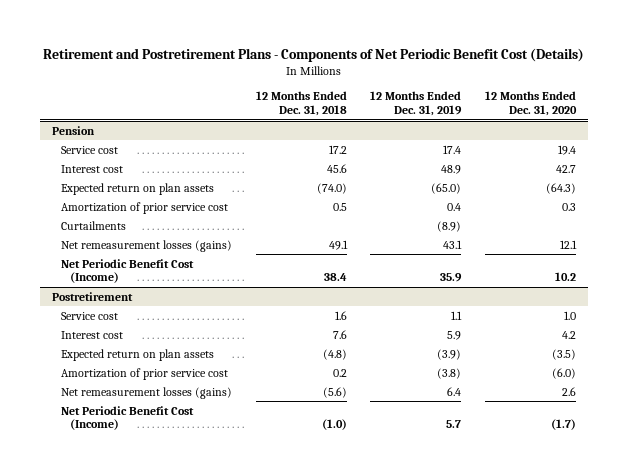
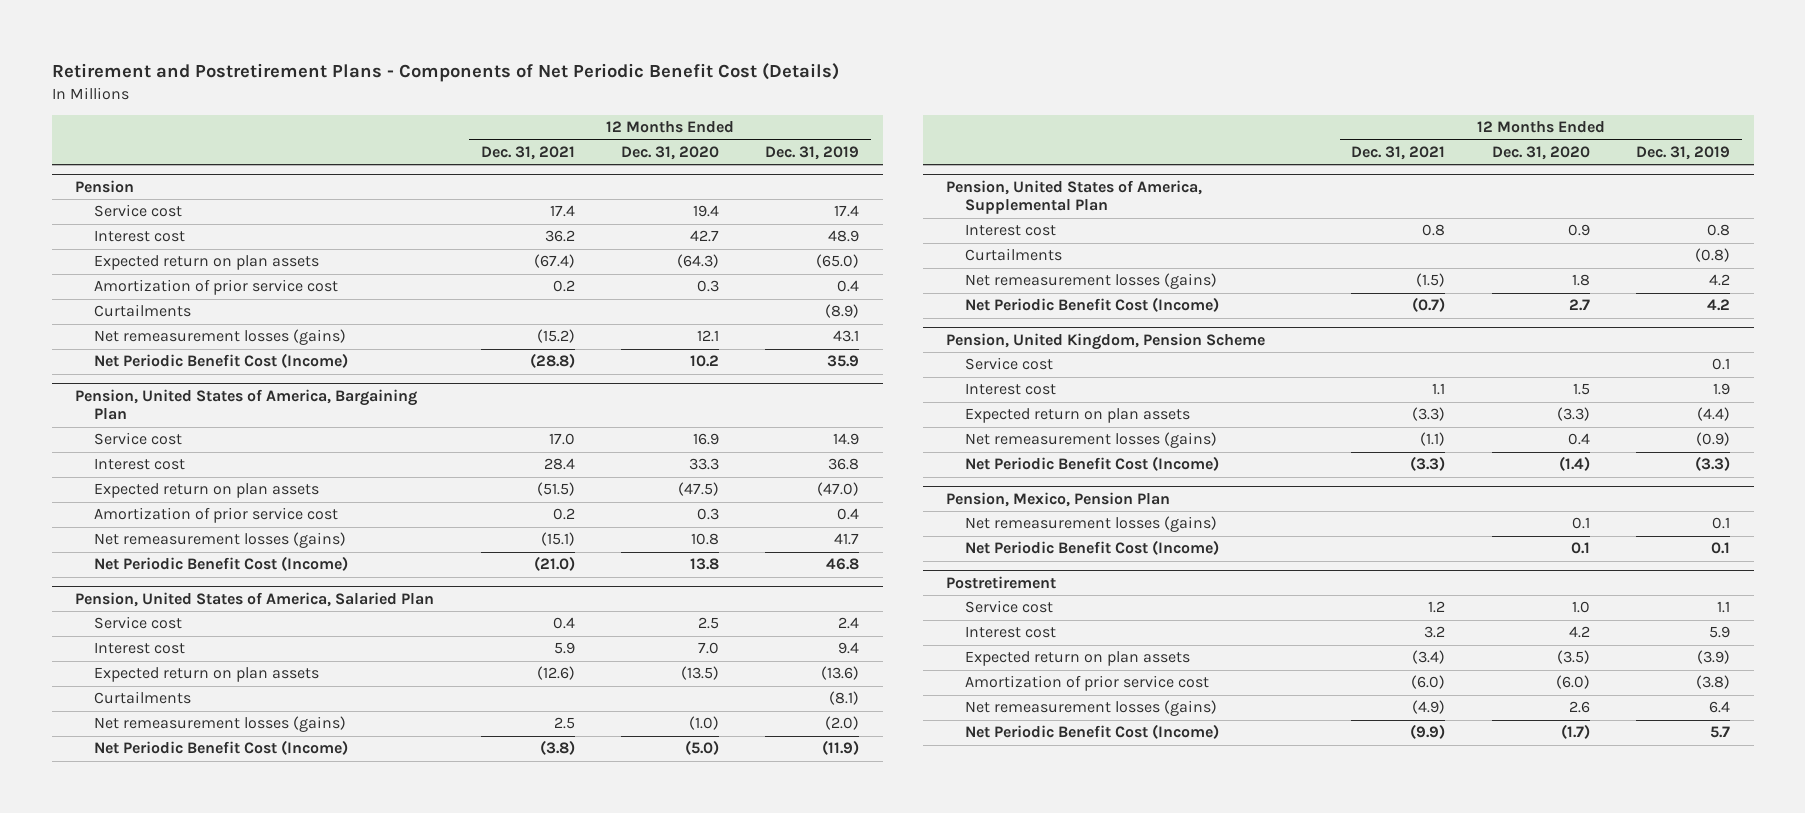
[255,91,347,117] 12 Months Ended Dec. 31, 2018 -> none
none -> [480,145,575,160] Dec. 31, 2021
none -> [75,388,418,421] Pension, United States of America, Bargaining Plan
none -> [93,432,182,446] Service cost
none -> [93,458,185,471] Interest cost
none -> [93,483,319,499] Expected return on plan assets
none -> [93,507,338,524] Amortization of prior service cost
none -> [93,532,346,549] Net remeasurement losses (gains)
none -> [93,556,348,572] Net Periodic Benefit Cost (Income)
none -> [75,591,435,607] Pension, United States of America, Salaried Plan
none -> [93,616,182,630] Service cost
none -> [93,642,185,655] Interest cost
none -> [93,667,319,683] Expected return on plan assets
none -> [93,691,191,705] Curtailments
none -> [93,716,346,733] Net remeasurement losses (gains)
none -> [93,740,348,756] Net Periodic Benefit Cost (Income)
none -> [946,179,1203,215] Pension, United States of America, Supplemental Plan
none -> [964,224,1056,237] Interest cost
none -> [964,248,1062,262] Curtailments
none -> [964,273,1217,290] Net remeasurement losses (gains)
none -> [964,297,1219,313] Net Periodic Benefit Cost (Income)
none -> [946,332,1266,350] Pension, United Kingdom, Pension Scheme
none -> [964,357,1053,371] Service cost
none -> [964,383,1056,396] Interest cost
none -> [964,408,1190,424] Expected return on plan assets
none -> [964,432,1217,449] Net remeasurement losses (gains)
none -> [964,456,1219,472] Net Periodic Benefit Cost (Income)
none -> [946,491,1171,507] Pension, Mexico, Pension Plan
none -> [964,516,1217,533] Net remeasurement losses (gains)
none -> [964,540,1219,556] Net Periodic Benefit Cost (Income)

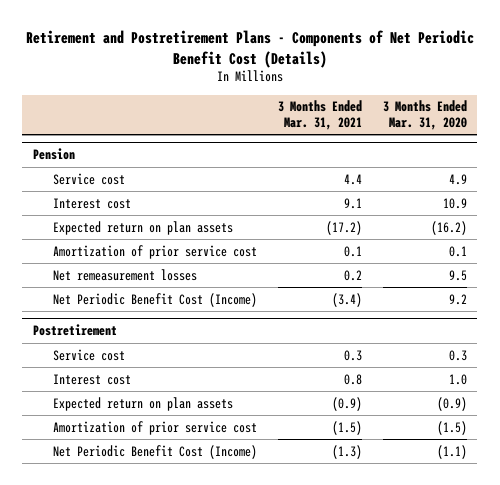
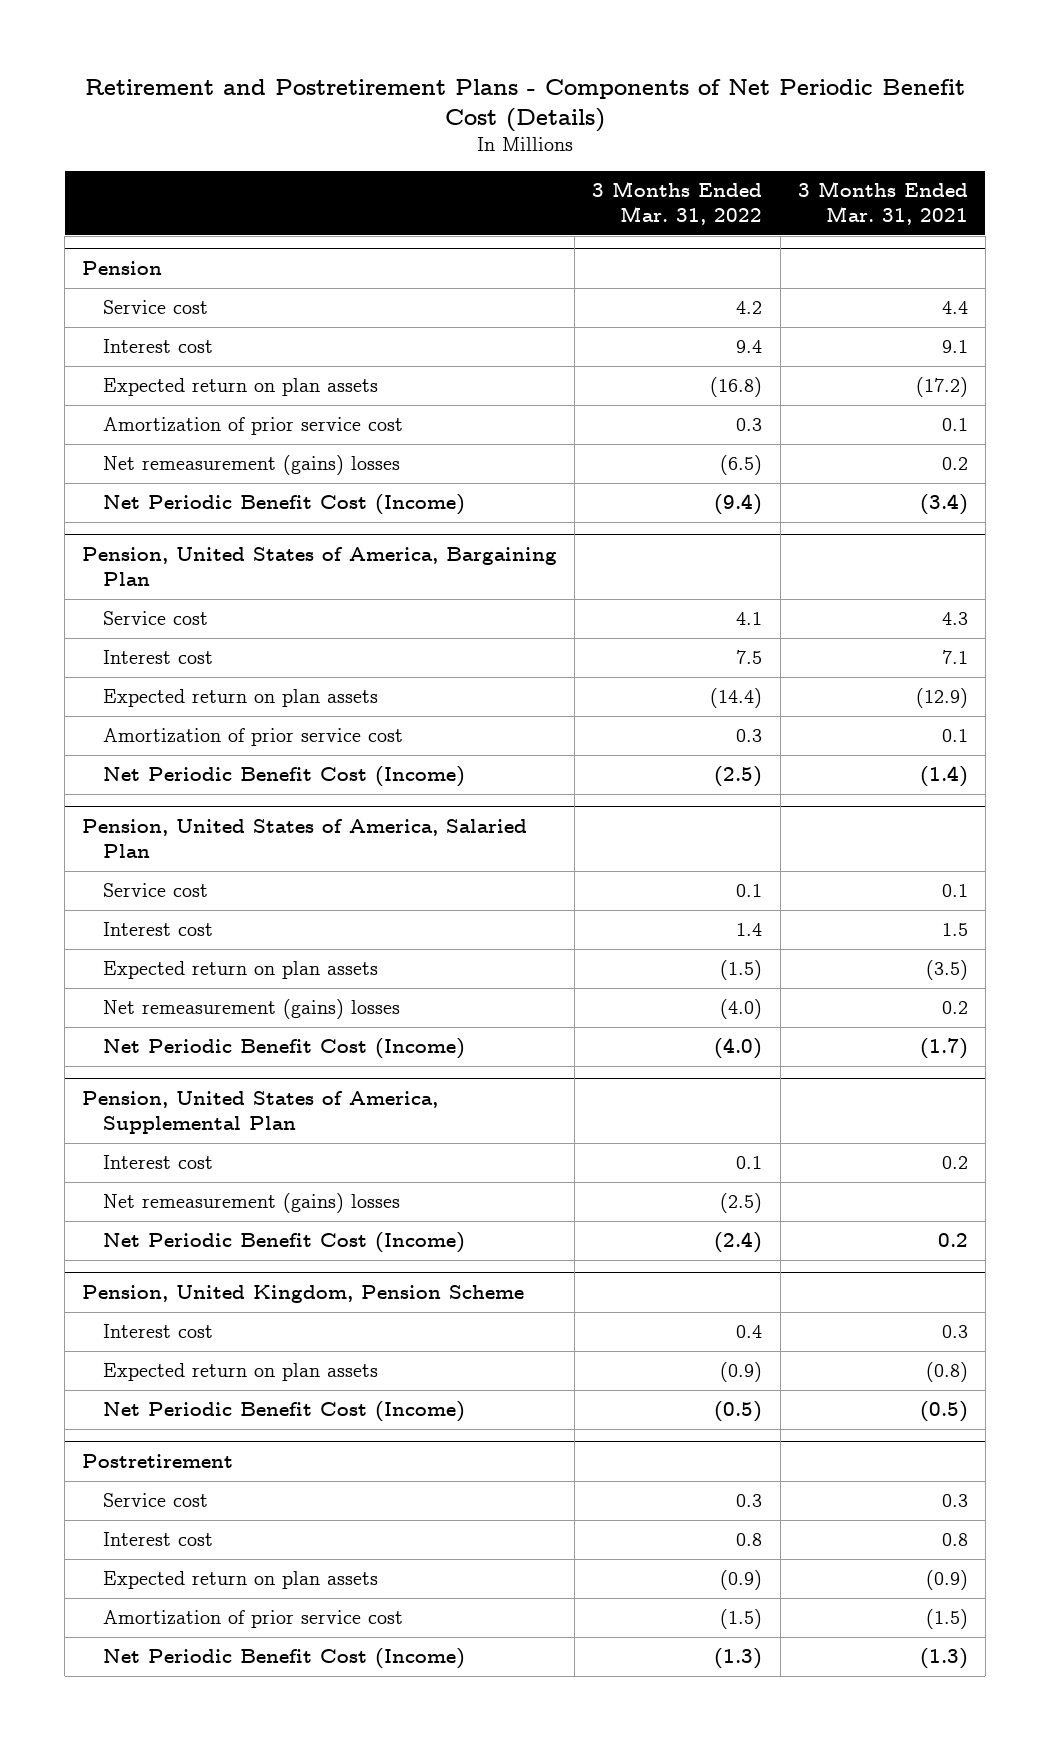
[382,100,467,130] 3 Months Ended Mar. 31, 2020 -> none
none -> [592,180,763,225] 3 Months Ended Mar. 31, 2022
[52,268,197,281] Net remeasurement losses -> [102,455,400,476] Net remeasurement (gains) losses
none -> [82,546,558,586] Pension, United States of America, Bargaining Plan
none -> [102,611,208,626] Service cost
none -> [102,650,213,665] Interest cost
none -> [102,689,378,708] Expected return on plan assets
none -> [102,728,403,747] Amortization of prior service cost
none -> [102,766,465,788] Net Periodic Benefit Cost (Income)
none -> [82,818,528,858] Pension, United States of America, Salaried Plan
none -> [102,883,208,898] Service cost
none -> [102,922,213,937] Interest cost
none -> [102,961,378,980] Expected return on plan assets
none -> [102,999,400,1020] Net remeasurement (gains) losses
none -> [102,1038,465,1060] Net Periodic Benefit Cost (Income)
none -> [82,1090,439,1134] Pension, United States of America, Supplemental Plan
none -> [102,1155,213,1170] Interest cost
none -> [102,1193,400,1214] Net remeasurement (gains) losses
none -> [102,1232,465,1254] Net Periodic Benefit Cost (Income)
none -> [82,1284,525,1303] Pension, United Kingdom, Pension Scheme
none -> [102,1324,213,1339] Interest cost
none -> [102,1363,378,1382] Expected return on plan assets
none -> [102,1401,465,1423] Net Periodic Benefit Cost (Income)

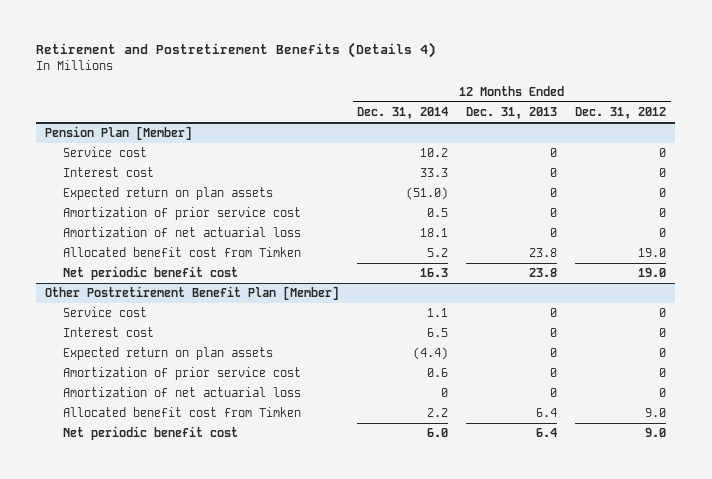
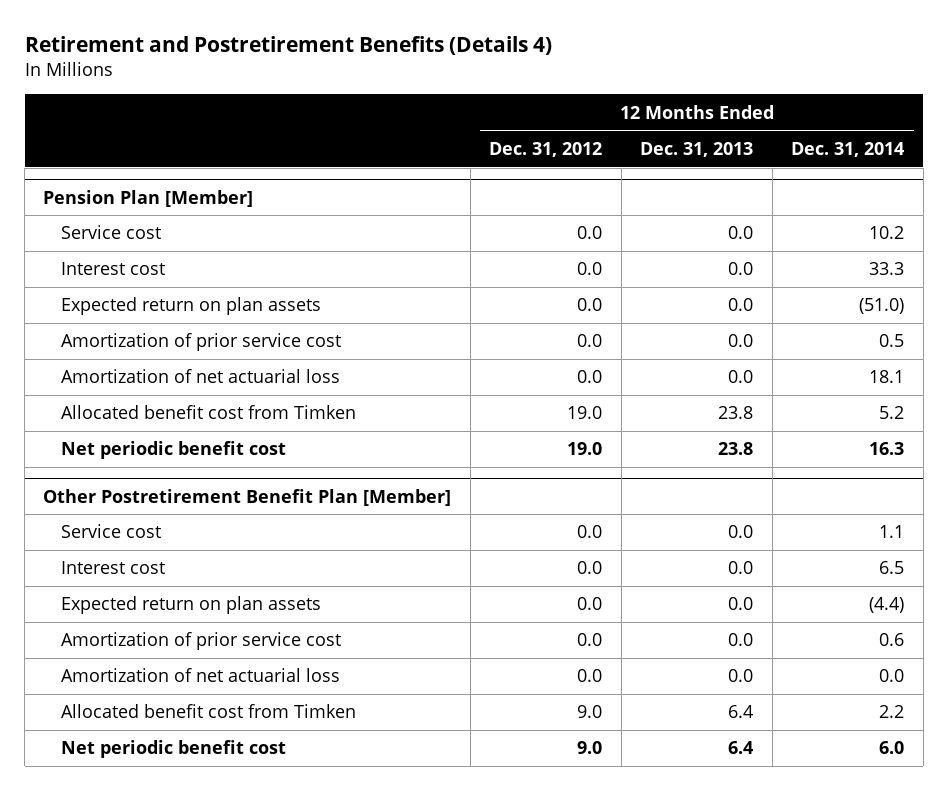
[550,148,558,158] 0 -> [728,226,754,240] 0.0
[659,148,667,158] 0 -> [577,226,603,240] 0.0
[550,168,558,178] 0 -> [728,262,754,276] 0.0
[659,168,667,178] 0 -> [577,262,603,276] 0.0
[550,188,558,198] 0 -> [728,298,754,312] 0.0
[659,188,667,198] 0 -> [577,298,603,312] 0.0
[550,208,558,218] 0 -> [728,334,754,348] 0.0
[659,208,667,218] 0 -> [577,334,603,348] 0.0
[550,228,558,238] 0 -> [728,370,754,384] 0.0
[659,228,667,238] 0 -> [577,370,603,384] 0.0
[550,308,558,318] 0 -> [728,525,754,539] 0.0
[659,308,667,318] 0 -> [577,525,603,539] 0.0
[550,328,558,338] 0 -> [728,561,754,575] 0.0
[659,328,667,338] 0 -> [577,561,603,575] 0.0
[550,348,558,358] 0 -> [728,597,754,611] 0.0
[659,348,667,358] 0 -> [577,597,603,611] 0.0
[550,368,558,378] 0 -> [728,633,754,647] 0.0
[659,368,667,378] 0 -> [577,633,603,647] 0.0
[441,388,449,398] 0 -> [879,669,905,683] 0.0
[550,388,558,398] 0 -> [728,669,754,683] 0.0
[659,388,667,398] 0 -> [577,669,603,683] 0.0

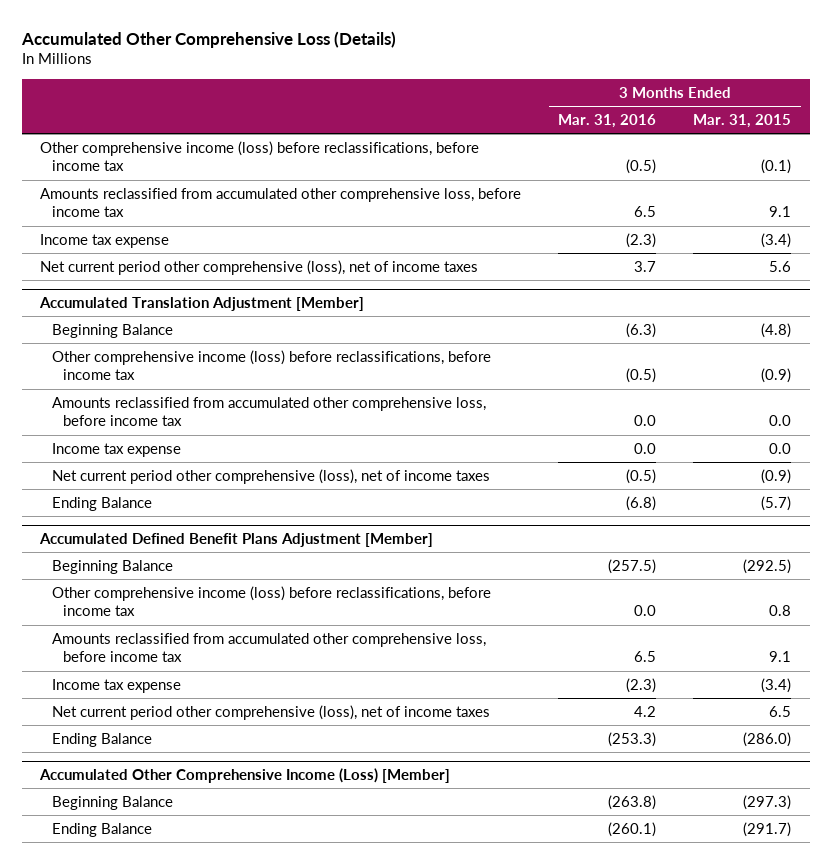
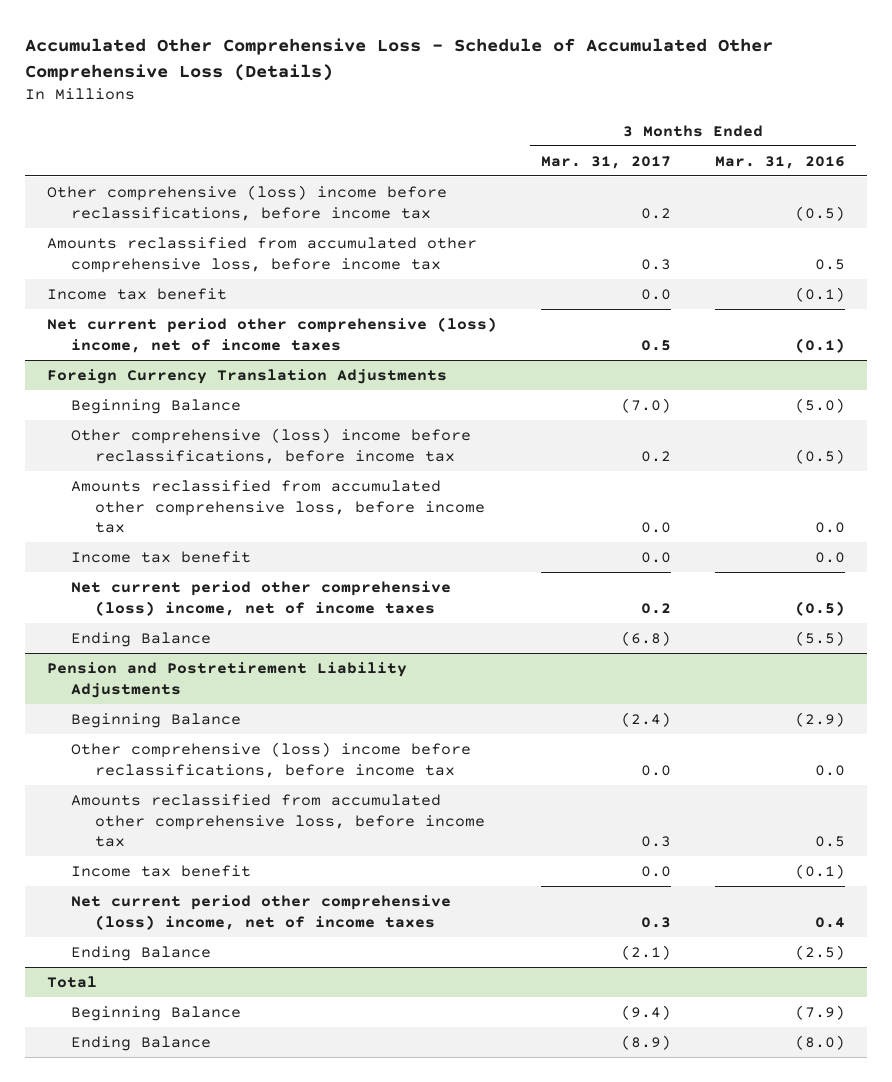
[20,30,396,48] Accumulated Other Comprehensive Loss (Details) -> [24,37,773,81] Accumulated Other Comprehensive Loss - Schedule of Accumulated Other Comprehensive Loss (Details)
[693,113,792,128] Mar. 31, 2015 -> none
none -> [541,155,672,169] Mar. 31, 2017
[40,140,480,172] Other comprehensive income (loss) before reclassifications, before income tax -> [46,184,447,221] Other comprehensive (loss) income before reclassifications, before income tax
[634,206,657,218] 6.5 -> [815,258,846,270] 0.5
[40,233,170,248] Income tax expense -> [46,287,227,300] Income tax benefit
[626,232,657,248] (2.3) -> [795,286,846,302] (0.1)
[40,259,479,275] Net current period other comprehensive (loss), net of income taxes -> [46,316,497,353] Net current period other comprehensive (loss) income, net of income taxes
[634,260,657,272] 3.7 -> [795,337,846,353] (0.1)
[39,297,365,312] Accumulated Translation Adjustment [Member] -> [46,368,447,384] Foreign Currency Translation Adjustments
[626,322,657,338] (6.3) -> [795,397,846,413] (5.0)
[51,349,491,381] Other comprehensive income (loss) before reclassifications, before income tax -> [70,427,471,464] Other comprehensive (loss) income before reclassifications, before income tax
[51,442,181,457] Income tax expense -> [70,550,251,563] Income tax benefit
[51,468,490,484] Net current period other comprehensive (loss), net of income taxes -> [70,580,451,616] Net current period other comprehensive (loss) income, net of income taxes
[626,495,657,511] (6.8) -> [795,630,846,646] (5.5)
[39,533,434,548] Accumulated Defined Benefit Plans Adjustment [Member] -> [46,661,407,698] Pension and Postretirement Liability Adjustments
[608,558,657,574] (257.5) -> [795,711,846,727] (2.9)
[51,585,491,617] Other comprehensive income (loss) before reclassifications, before income tax -> [70,741,471,778] Other comprehensive (loss) income before reclassifications, before income tax
[634,651,657,663] 6.5 -> [815,836,846,848] 0.5
[51,678,181,693] Income tax expense -> [70,864,251,877] Income tax benefit
[626,677,657,693] (2.3) -> [795,863,846,879] (0.1)
[51,704,490,720] Net current period other comprehensive (loss), net of income taxes -> [70,894,451,930] Net current period other comprehensive (loss) income, net of income taxes
[634,705,657,717] 4.2 -> [815,916,846,928] 0.4
[608,731,657,747] (253.3) -> [795,944,846,960] (2.5)
[39,768,451,784] Accumulated Other Comprehensive Income (Loss) [Member] -> [46,975,97,988] Total
[608,794,657,810] (263.8) -> [795,1004,846,1020] (7.9)
[608,821,657,837] (260.1) -> [795,1034,846,1050] (8.0)

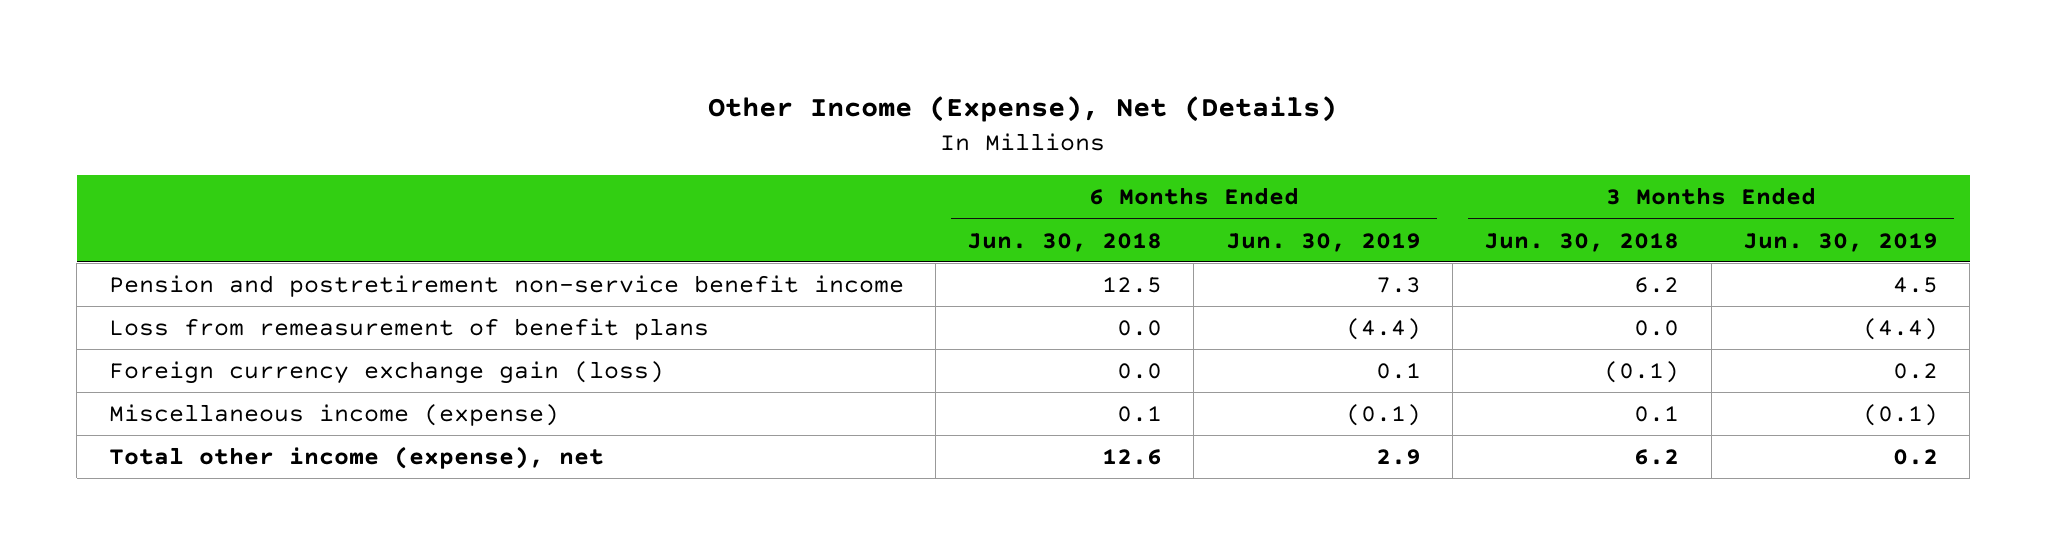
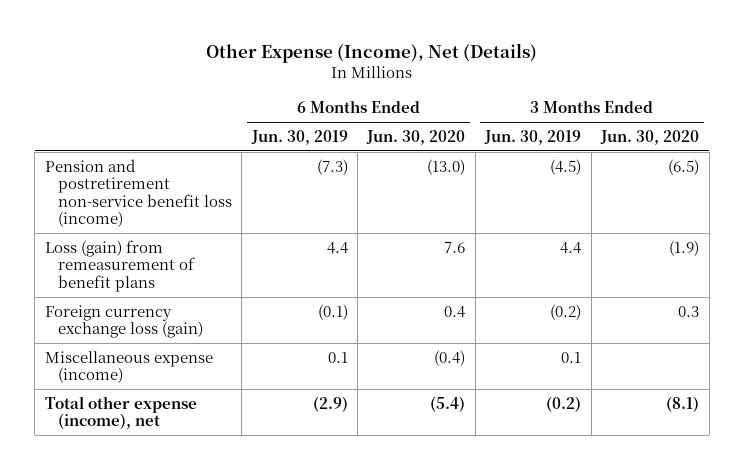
[708,96,1338,123] Other Income (Expense), Net (Details) -> [206,43,538,64] Other Expense (Income), Net (Details)
[967,232,1163,252] Jun. 30, 2018 -> none
[1484,232,1680,252] Jun. 30, 2018 -> none
none -> [366,130,466,146] Jun. 30, 2020
none -> [600,130,700,146] Jun. 30, 2020
[108,275,904,298] Pension and postretirement non-service benefit income -> [44,158,232,228] Pension and postretirement non-service benefit loss (income)
[1375,277,1421,294] 7.3 -> [316,158,348,175] (7.3)
[1892,277,1938,294] 4.5 -> [550,158,582,175] (4.5)
[108,318,709,341] Loss from remeasurement of benefit plans -> [44,239,195,292] Loss (gain) from remeasurement of benefit plans
[1345,318,1421,341] (4.4) -> [326,241,348,254] 4.4
[1862,318,1938,341] (4.4) -> [560,241,582,254] 4.4
[108,361,664,385] Foreign currency exchange gain (loss) -> [44,304,203,339] Foreign currency exchange loss (gain)
[1375,363,1421,380] 0.1 -> [317,303,348,320] (0.1)
[1892,363,1938,380] 0.2 -> [550,303,582,320] (0.2)
[108,404,559,427] Miscellaneous income (expense) -> [44,350,213,384] Miscellaneous expense (income)
[1345,404,1421,427] (0.1) -> [327,351,348,363] 0.1
[1862,404,1938,427] (0.1) -> [561,351,582,363] 0.1
[108,446,604,470] Total other income (expense), net -> [44,395,197,430] Total other expense (income), net
[1375,449,1421,466] 2.9 -> [312,395,348,412] (2.9)
[1892,449,1938,466] 0.2 -> [546,395,582,412] (0.2)

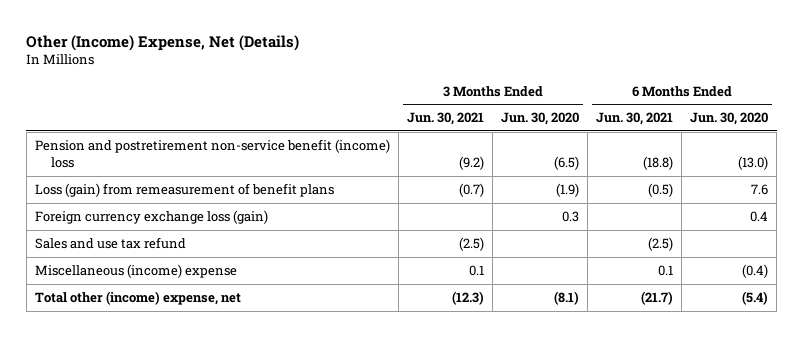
[206,43,538,64] Other Expense (Income), Net (Details) -> [26,34,300,51] Other (Income) Expense, Net (Details)
[250,130,348,146] Jun. 30, 2019 -> none
[484,130,582,146] Jun. 30, 2019 -> none
none -> [406,112,484,126] Jun. 30, 2021
none -> [596,112,674,126] Jun. 30, 2021
[44,158,232,228] Pension and postretirement non-service benefit loss (income) -> [34,139,390,169] Pension and postretirement non-service benefit (income) loss
none -> [34,237,186,250] Sales and use tax refund
[44,350,213,384] Miscellaneous expense (income) -> [34,264,237,279] Miscellaneous (income) expense
[44,395,197,430] Total other expense (income), net -> [34,291,241,306] Total other (income) expense, net

